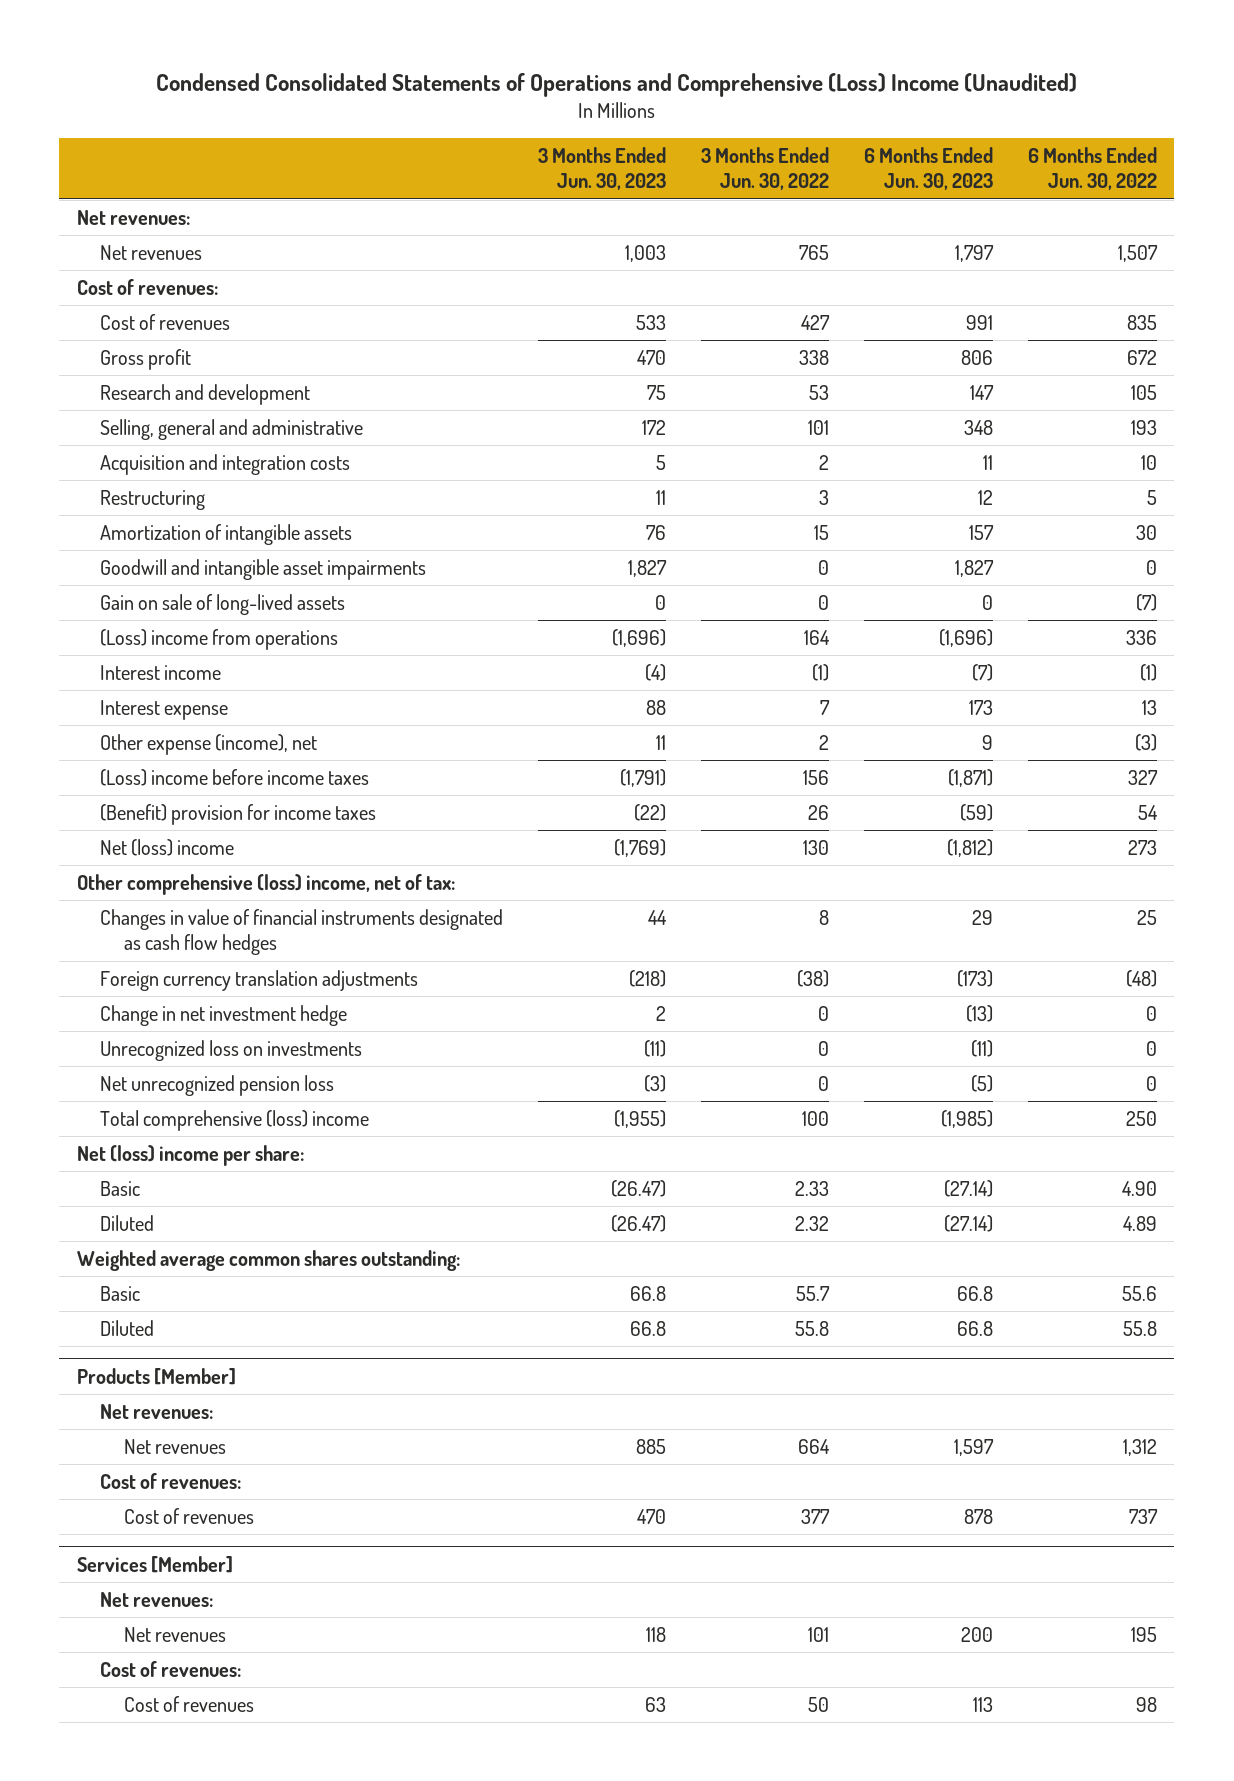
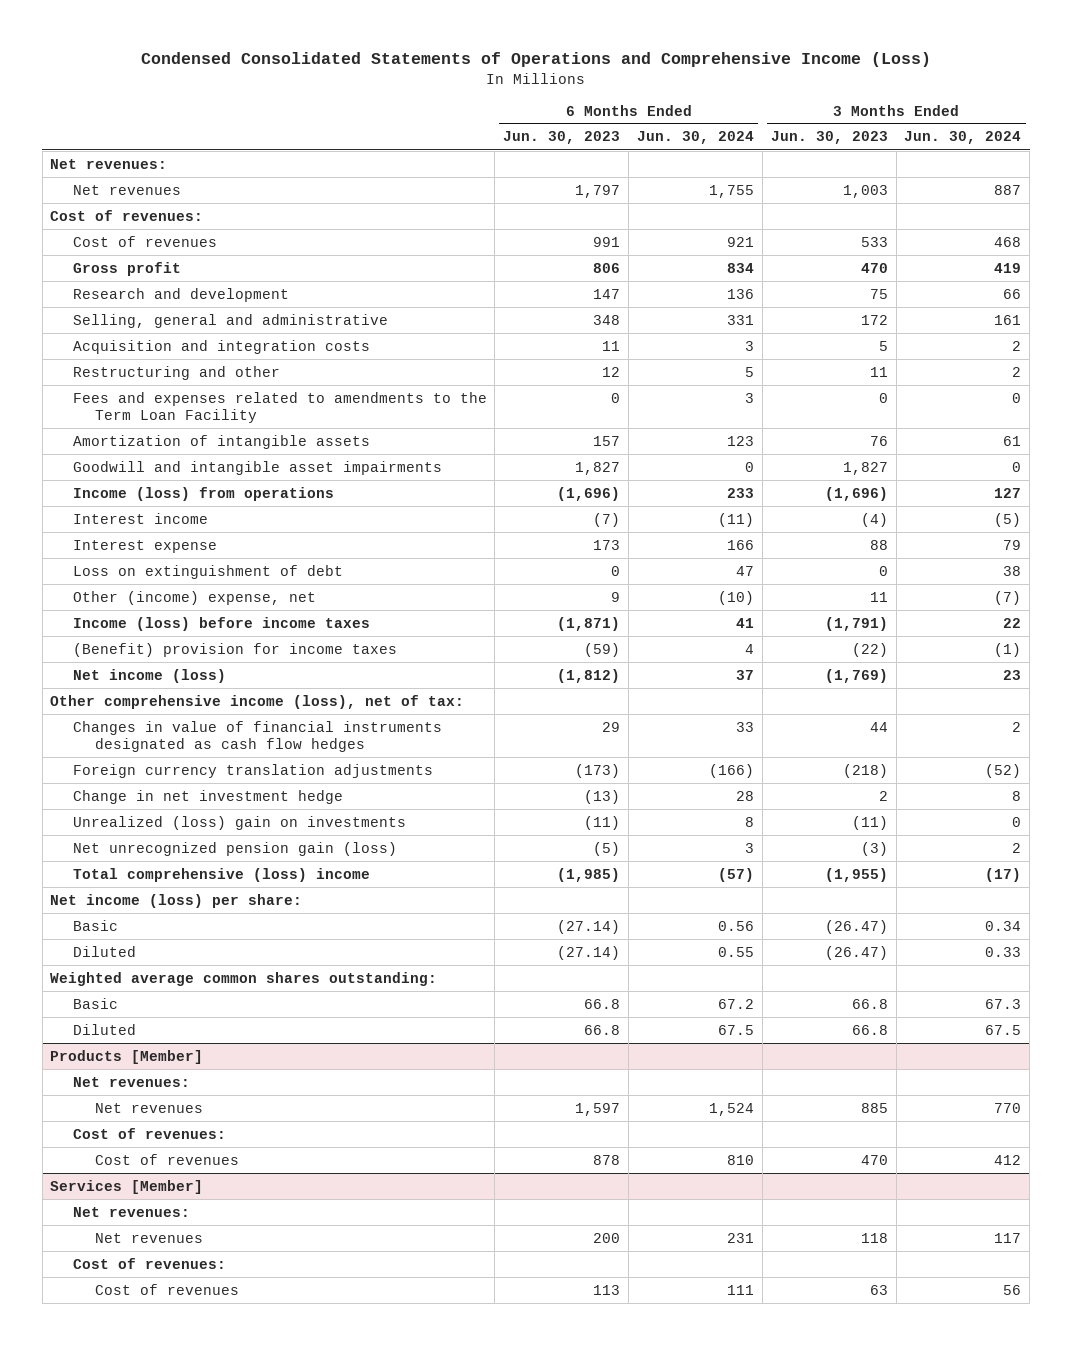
[155,72,1077,97] Condensed Consolidated Statements of Operations and Comprehensive (Loss) Income (Unaudited) -> [140,52,931,68] Condensed Consolidated Statements of Operations and Comprehensive Income (Loss)
[701,146,830,191] 3 Months Ended Jun. 30, 2022 -> none
[1027,146,1157,191] 6 Months Ended Jun. 30, 2022 -> none
none -> [637,131,755,145] Jun. 30, 2024
none -> [904,131,1022,145] Jun. 30, 2024
[100,490,206,511] Restructuring -> [72,365,280,380] Restructuring and other
none -> [72,391,487,424] Fees and expenses related to amendments to the Term Loan Facility
[100,594,346,616] Gain on sale of long-lived assets -> none
[100,629,339,651] (Loss) income from operations -> [72,486,334,501] Income (loss) from operations
none -> [72,564,343,579] Loss on extinguishment of debt
[100,734,318,756] Other expense (income), net -> [72,590,316,605] Other (income) expense, net
[100,769,370,787] (Loss) income before income taxes -> [72,616,370,631] Income (loss) before income taxes
[100,839,235,857] Net (loss) income -> [72,668,226,683] Net income (loss)
[76,874,455,896] Other comprehensive (loss) income, net of tax: -> [50,694,465,709] Other comprehensive income (loss), net of tax:
[100,1040,363,1062] Unrecognized loss on investments -> [72,815,406,830] Unrealized (loss) gain on investments
[100,1075,335,1097] Net unrecognized pension loss -> [72,841,397,856] Net unrecognized pension gain (loss)
[76,1145,304,1167] Net (loss) income per share: -> [50,893,303,908] Net income (loss) per share:

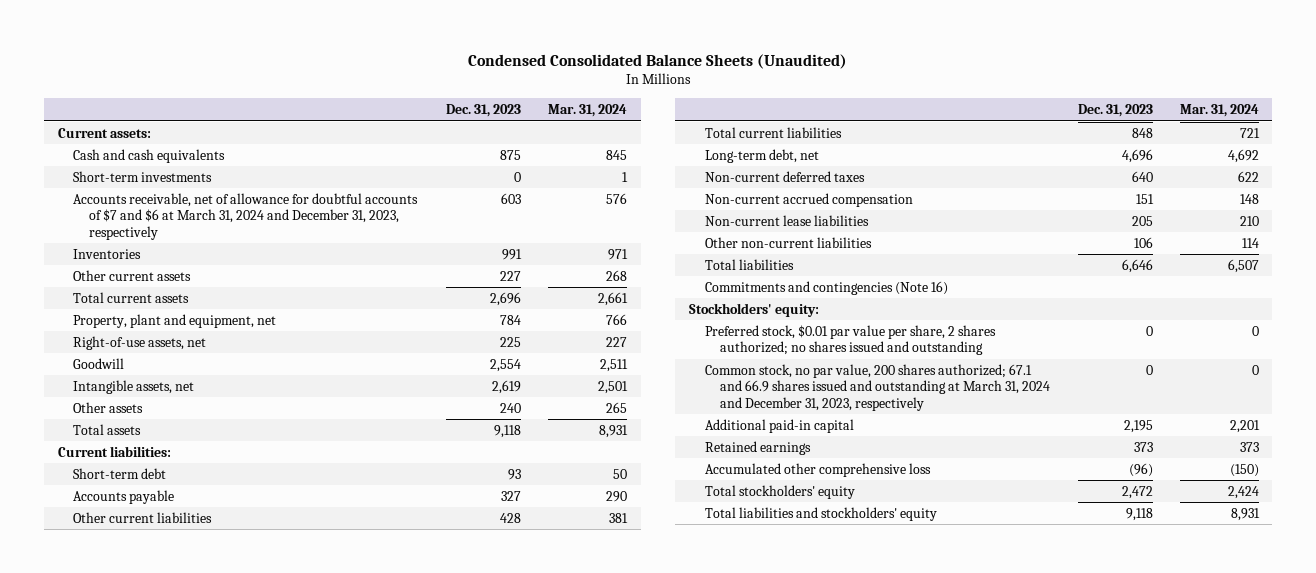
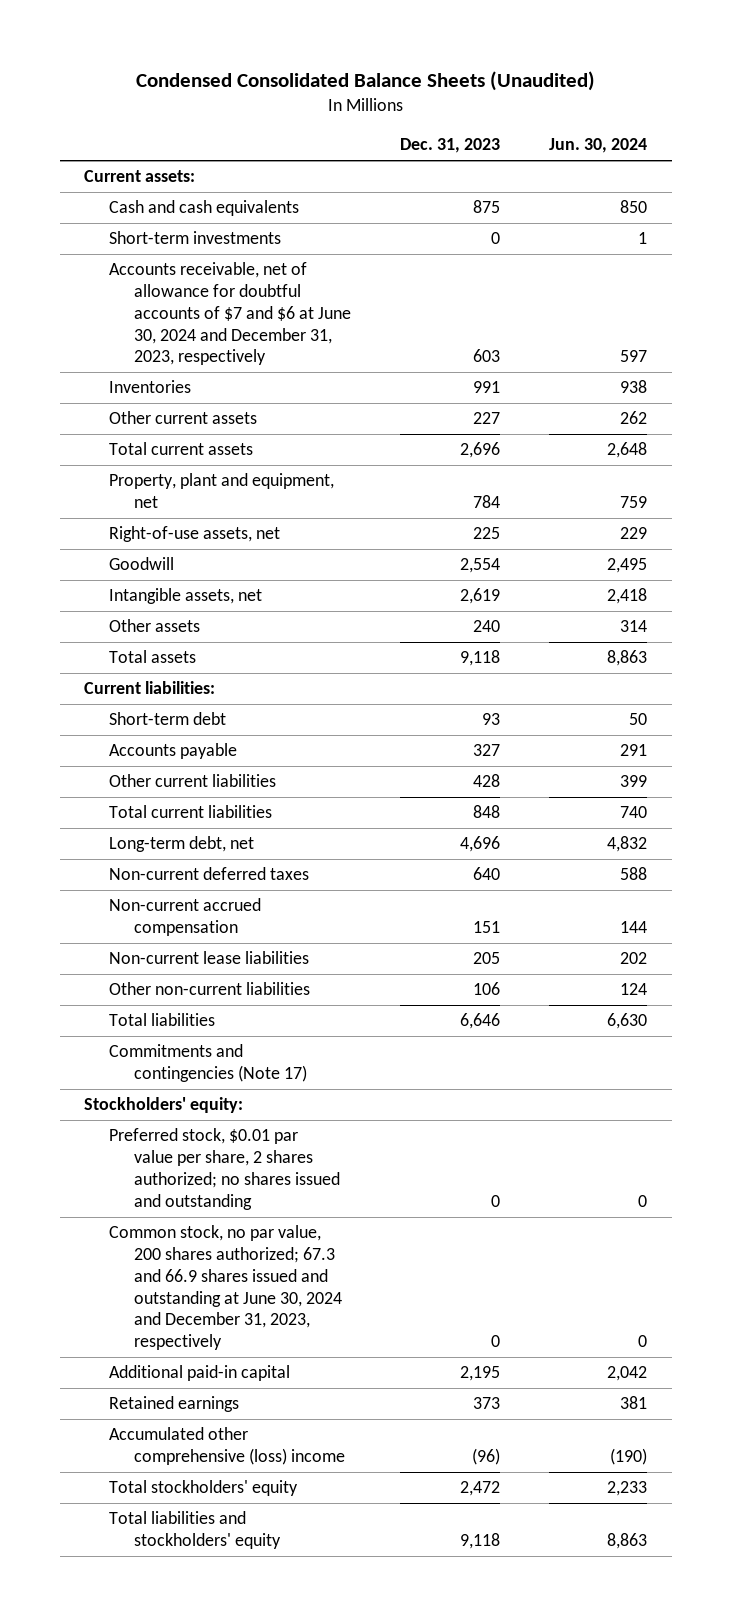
[548,104,628,118] Mar. 31, 2024 -> none
none -> [548,138,647,154] Jun. 30, 2024
[73,192,419,240] Accounts receivable, net of allowance for doubtful accounts of $7 and $6 at March 31, 2024 and December 31, 2023, respectively -> [108,262,351,366] Accounts receivable, net of allowance for doubtful accounts of $7 and $6 at June 30, 2024 and December 31, 2023, respectively
[704,280,948,295] Commitments and contingencies (Note 16) -> [108,1044,307,1083] Commitments and contingencies (Note 17)
[704,363,1051,411] Common stock, no par value, 200 shares authorized; 67.1 and 66.9 shares issued and outstanding at March 31, 2024 and December 31, 2023, respectively -> [108,1225,342,1351] Common stock, no par value, 200 shares authorized; 67.3 and 66.9 shares issued and outstanding at June 30, 2024 and December 31, 2023, respectively
[704,462,931,477] Accumulated other comprehensive loss -> [108,1427,345,1466] Accumulated other comprehensive (loss) income

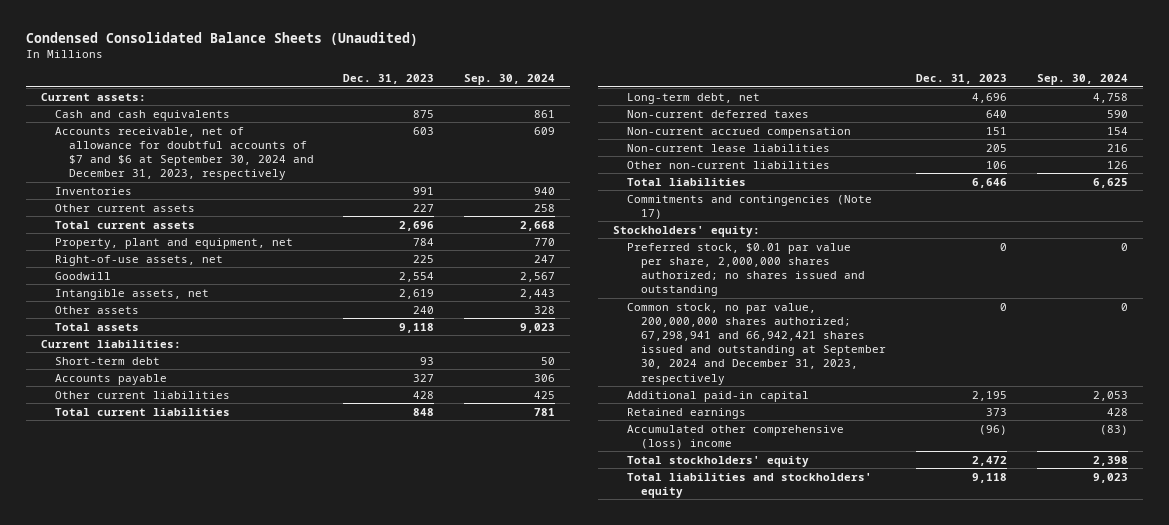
[548,138,647,154] Jun. 30, 2024 -> none
none -> [464,74,556,86] Sep. 30, 2024
[108,231,281,245] Short-term investments -> none
[108,262,351,366] Accounts receivable, net of allowance for doubtful accounts of $7 and $6 at June 30, 2024 and December 31, 2023, respectively -> [54,126,314,181] Accounts receivable, net of allowance for doubtful accounts of $7 and $6 at September 30, 2024 and December 31, 2023, respectively
[108,1128,340,1210] Preferred stock, $0.01 par value per share, 2 shares authorized; no shares issued and outstanding -> [627,242,866,297] Preferred stock, $0.01 par value per share, 2,000,000 shares authorized; no shares issued and outstanding
[108,1225,342,1351] Common stock, no par value, 200 shares authorized; 67.3 and 66.9 shares issued and outstanding at June 30, 2024 and December 31, 2023, respectively -> [627,302,887,385] Common stock, no par value, 200,000,000 shares authorized; 67,298,941 and 66,942,421 shares issued and outstanding at September 30, 2024 and December 31, 2023, respectively

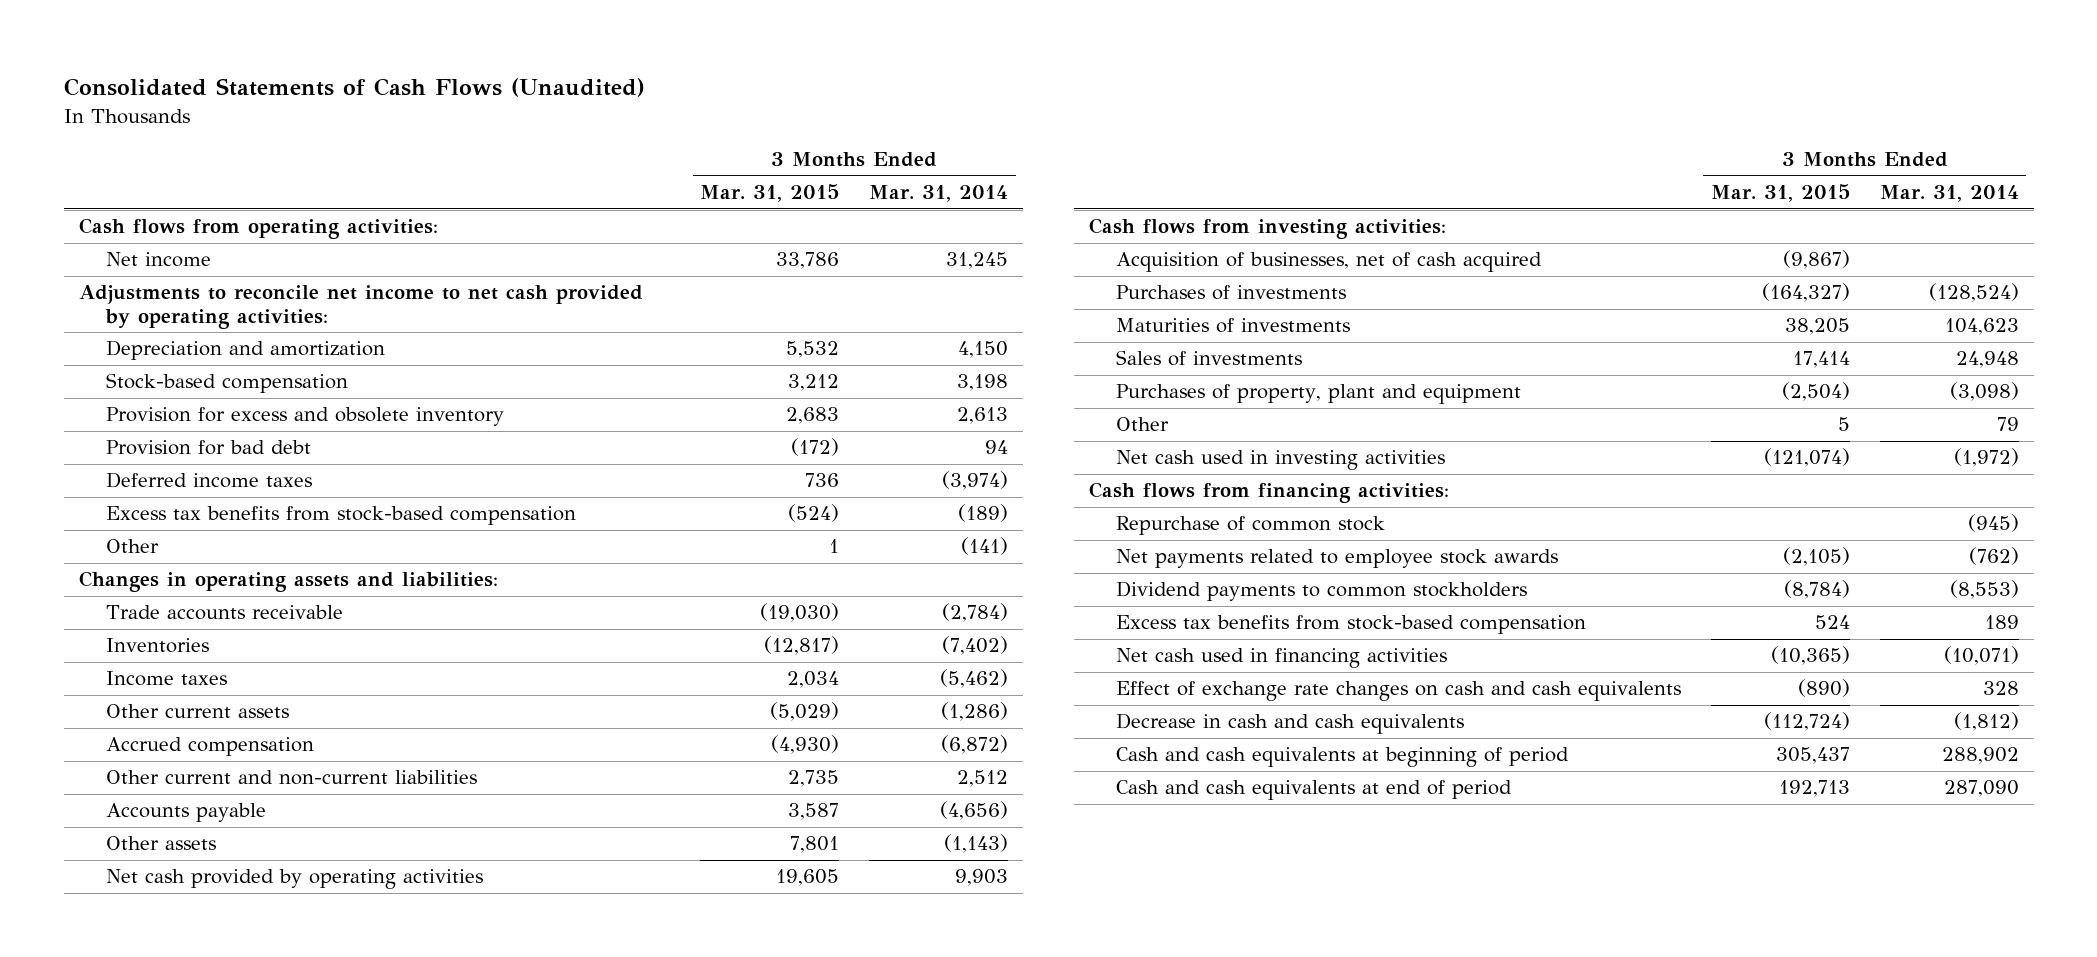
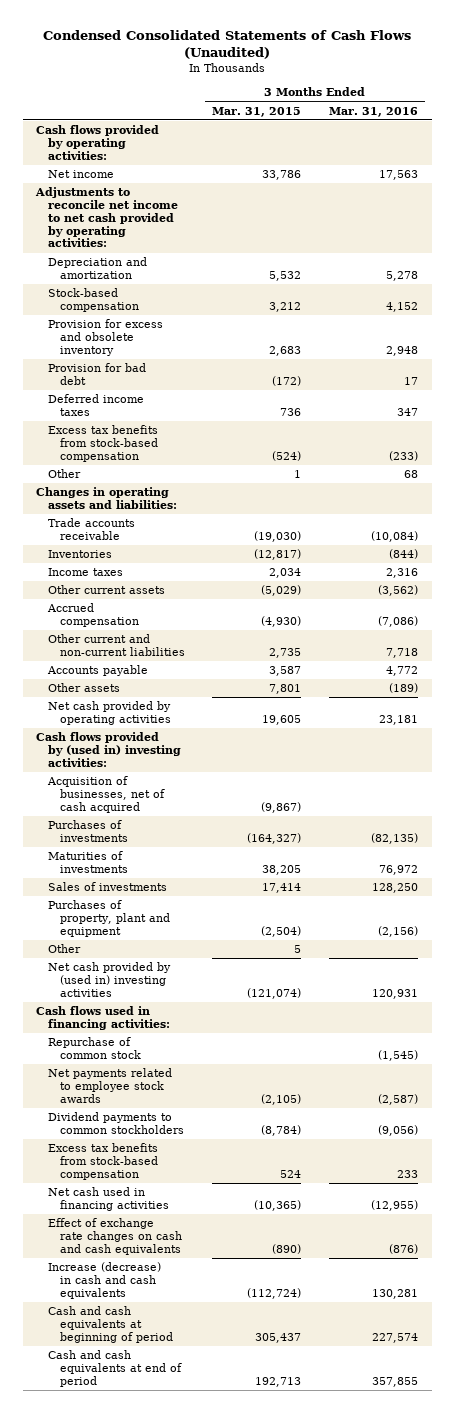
[63,78,645,98] Consolidated Statements of Cash Flows (Unaudited) -> [43,29,412,60] Condensed Consolidated Statements of Cash Flows (Unaudited)
[869,185,1009,203] Mar. 31, 2014 -> none
none -> [328,106,418,117] Mar. 31, 2016
[78,218,438,240] Cash flows from operating activities: -> [36,125,160,160] Cash flows provided by operating activities:
[1089,218,1447,240] Cash flows from investing activities: -> [36,732,182,767] Cash flows provided by (used in) investing activities:
[1115,450,1445,471] Net cash used in investing activities -> [48,962,172,997] Net cash provided by (used in) investing activities
[1089,482,1450,504] Cash flows from financing activities: -> [36,1006,171,1031] Cash flows used in financing activities:
[1115,713,1464,735] Decrease in cash and cash equivalents -> [48,1262,162,1299] Increase (decrease) in cash and cash equivalents

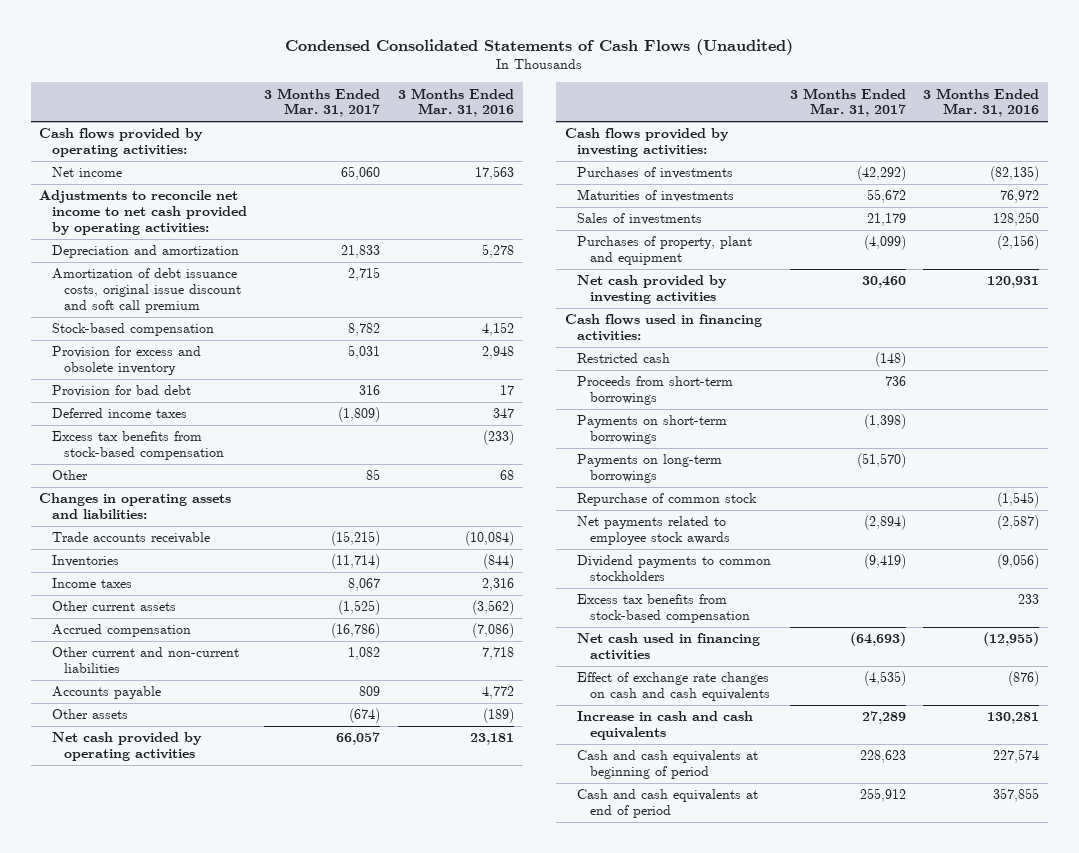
[212,106,302,117] Mar. 31, 2015 -> none
none -> [264,87,381,118] 3 Months Ended Mar. 31, 2017
none -> [51,268,242,313] Amortization of debt issuance costs, original issue discount and soft call premium
[47,776,165,813] Acquisition of businesses, net of cash acquired -> none
[36,732,182,767] Cash flows provided by (used in) investing activities: -> [564,128,729,157] Cash flows provided by investing activities:
[48,944,82,954] Other -> none
[48,962,172,997] Net cash provided by (used in) investing activities -> [577,275,728,304] Net cash provided by investing activities
none -> [577,353,671,364] Restricted cash
none -> [577,376,734,405] Proceeds from short-term borrowings
none -> [577,415,728,444] Payments on short-term borrowings
none -> [577,454,723,483] Payments on long-term borrowings
[48,1262,162,1299] Increase (decrease) in cash and cash equivalents -> [577,711,754,740] Increase in cash and cash equivalents

